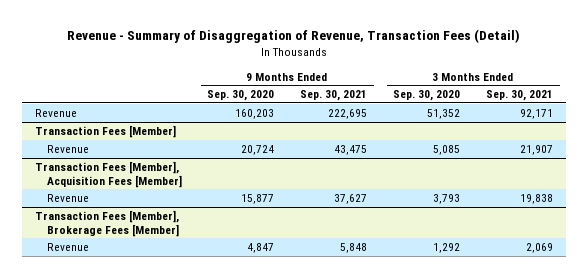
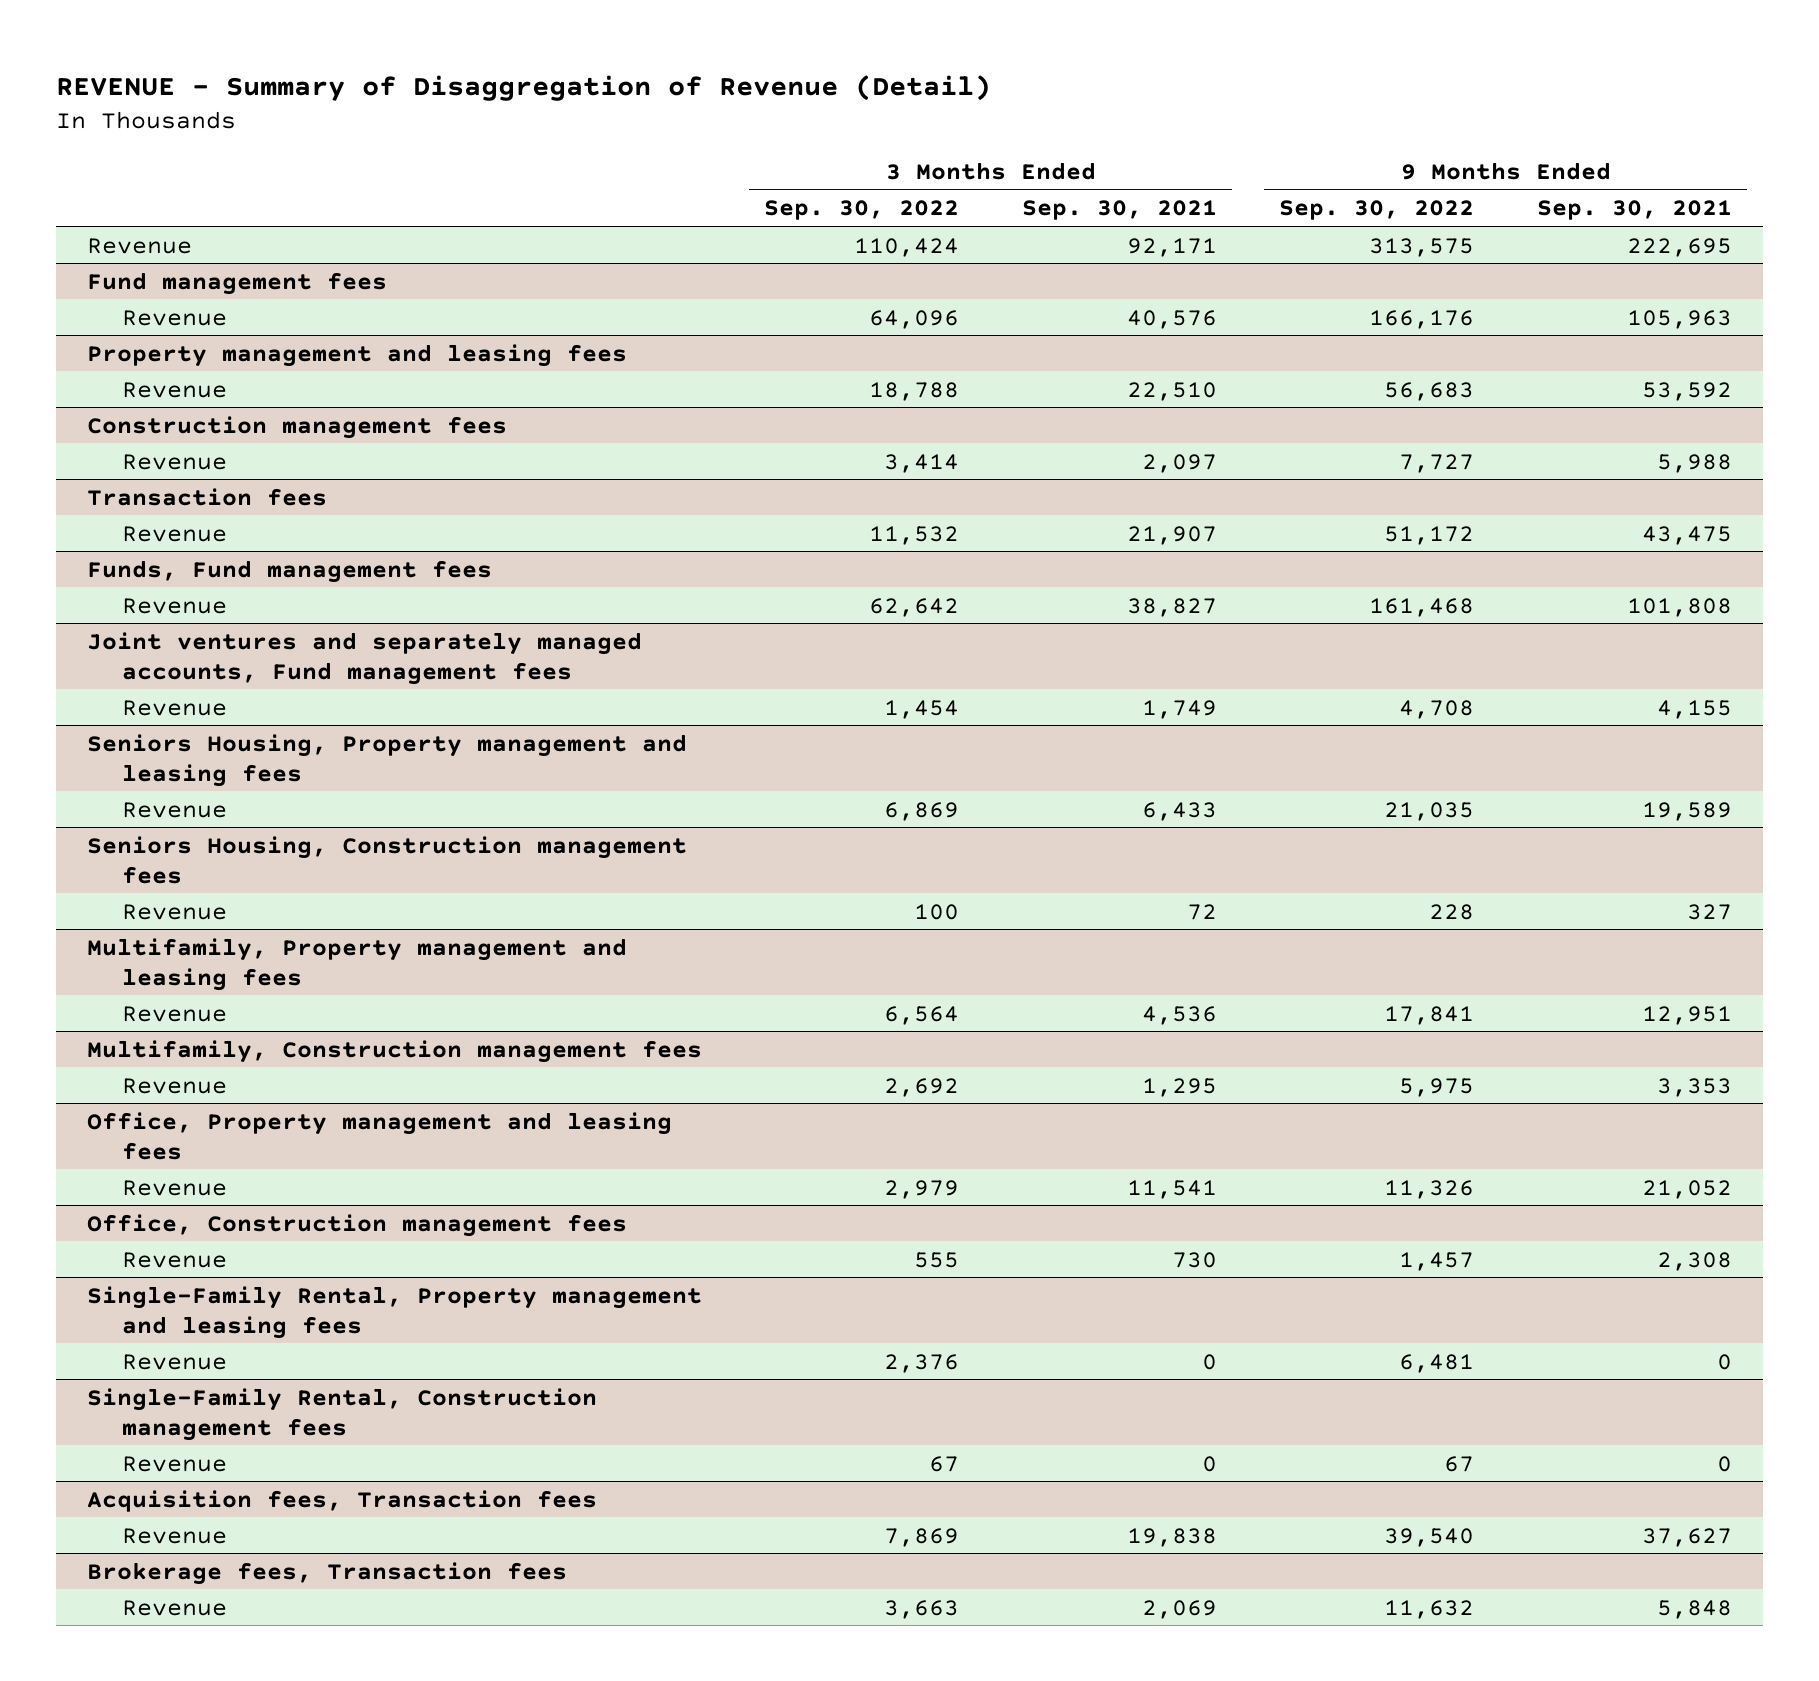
[67,29,521,44] Revenue - Summary of Disaggregation of Revenue, Transaction Fees (Detail) -> [55,74,991,101] REVENUE - Summary of Disaggregation of Revenue (Detail)
[207,90,275,102] Sep. 30, 2020 -> none
[393,90,461,102] Sep. 30, 2020 -> none
none -> [764,200,960,221] Sep. 30, 2022
none -> [1279,200,1475,221] Sep. 30, 2022
none -> [86,271,387,295] Fund management fees
none -> [121,309,227,326] Revenue
none -> [86,343,627,367] Property management and leasing fees
none -> [121,381,227,398] Revenue
none -> [86,415,507,439] Construction management fees
none -> [121,453,227,470] Revenue
[35,124,177,138] Transaction Fees [Member] -> [86,487,327,506] Transaction fees
none -> [86,559,492,583] Funds, Fund management fees
none -> [121,597,227,614] Revenue
none -> [86,631,642,685] Joint ventures and separately managed accounts, Fund management fees
none -> [121,699,227,716] Revenue
none -> [86,733,687,787] Seniors Housing, Property management and leasing fees
none -> [121,801,227,818] Revenue
none -> [86,835,687,884] Seniors Housing, Construction management fees
none -> [121,903,227,920] Revenue
none -> [86,937,627,991] Multifamily, Property management and leasing fees
none -> [121,1005,227,1022] Revenue
none -> [86,1039,702,1063] Multifamily, Construction management fees
none -> [121,1077,227,1094] Revenue
none -> [86,1111,672,1160] Office, Property management and leasing fees
none -> [121,1179,227,1196] Revenue
none -> [86,1213,627,1237] Office, Construction management fees
none -> [121,1251,227,1268] Revenue
none -> [86,1285,702,1339] Single-Family Rental, Property management and leasing fees
none -> [121,1353,227,1370] Revenue
none -> [86,1387,597,1441] Single-Family Rental, Construction management fees
none -> [121,1455,227,1472] Revenue
[35,160,182,188] Transaction Fees [Member], Acquisition Fees [Member] -> [86,1489,597,1512] Acquisition fees, Transaction fees
[35,209,180,237] Transaction Fees [Member], Brokerage Fees [Member] -> [86,1561,567,1585] Brokerage fees, Transaction fees

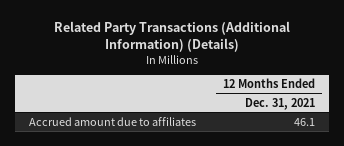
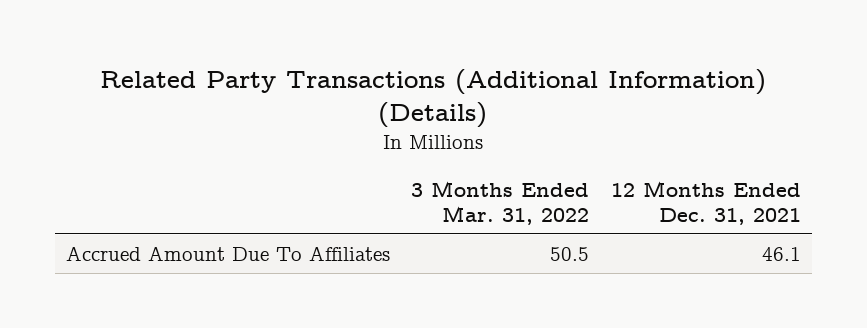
none -> [411,180,590,226] 3 Months Ended Mar. 31, 2022
[28,117,196,127] Accrued amount due to affiliates -> [66,246,391,262] Accrued Amount Due To Affiliates

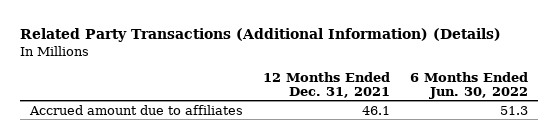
[411,180,590,226] 3 Months Ended Mar. 31, 2022 -> none
none -> [409,71,528,99] 6 Months Ended Jun. 30, 2022
[66,246,391,262] Accrued Amount Due To Affiliates -> [28,104,243,115] Accrued amount due to affiliates

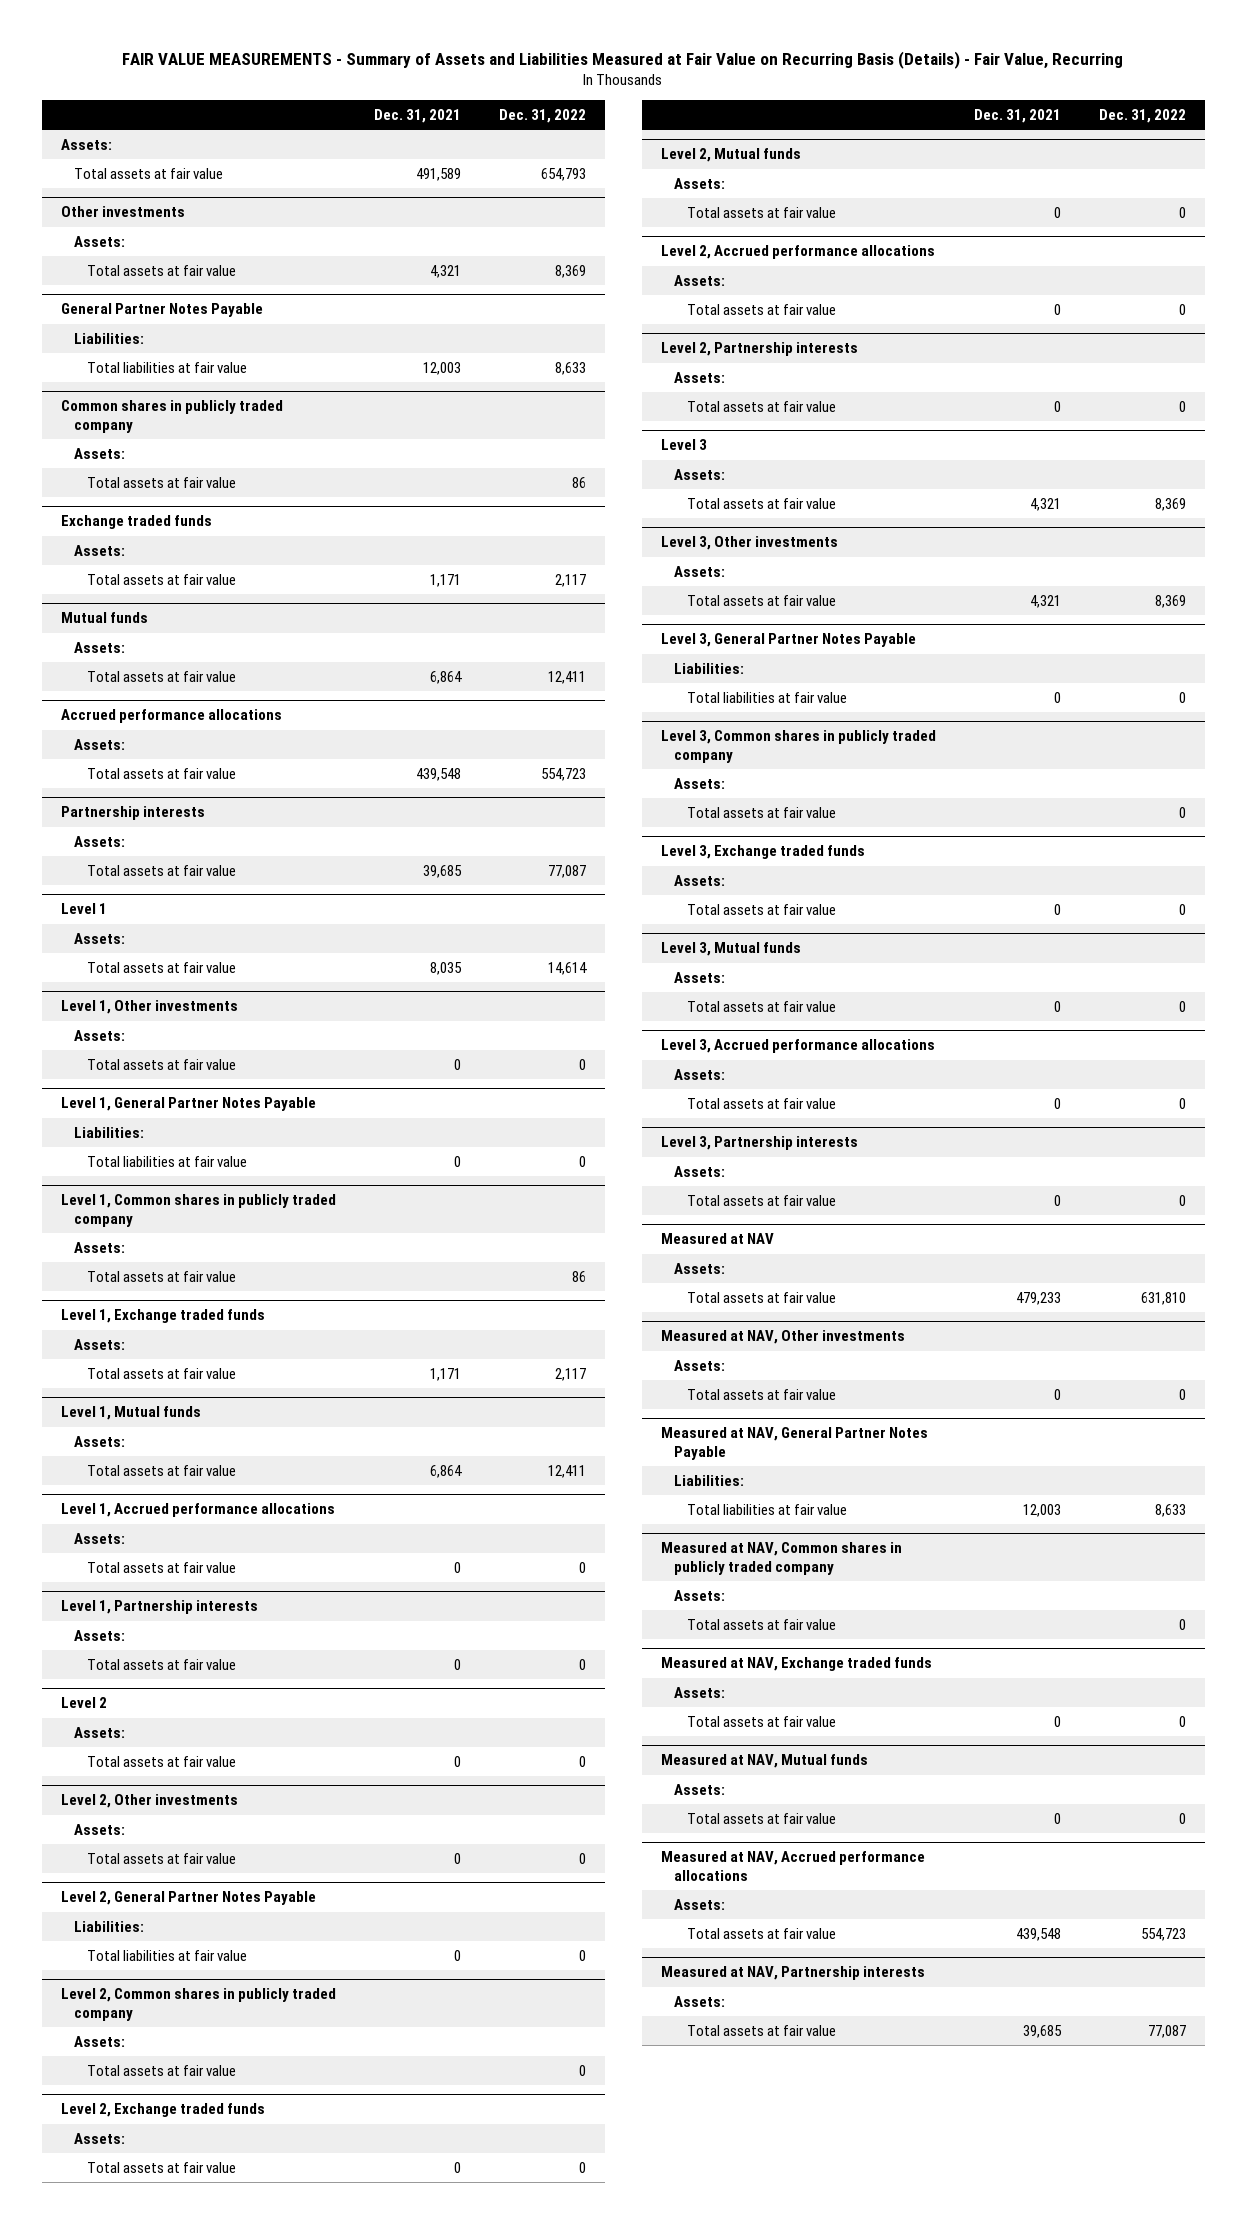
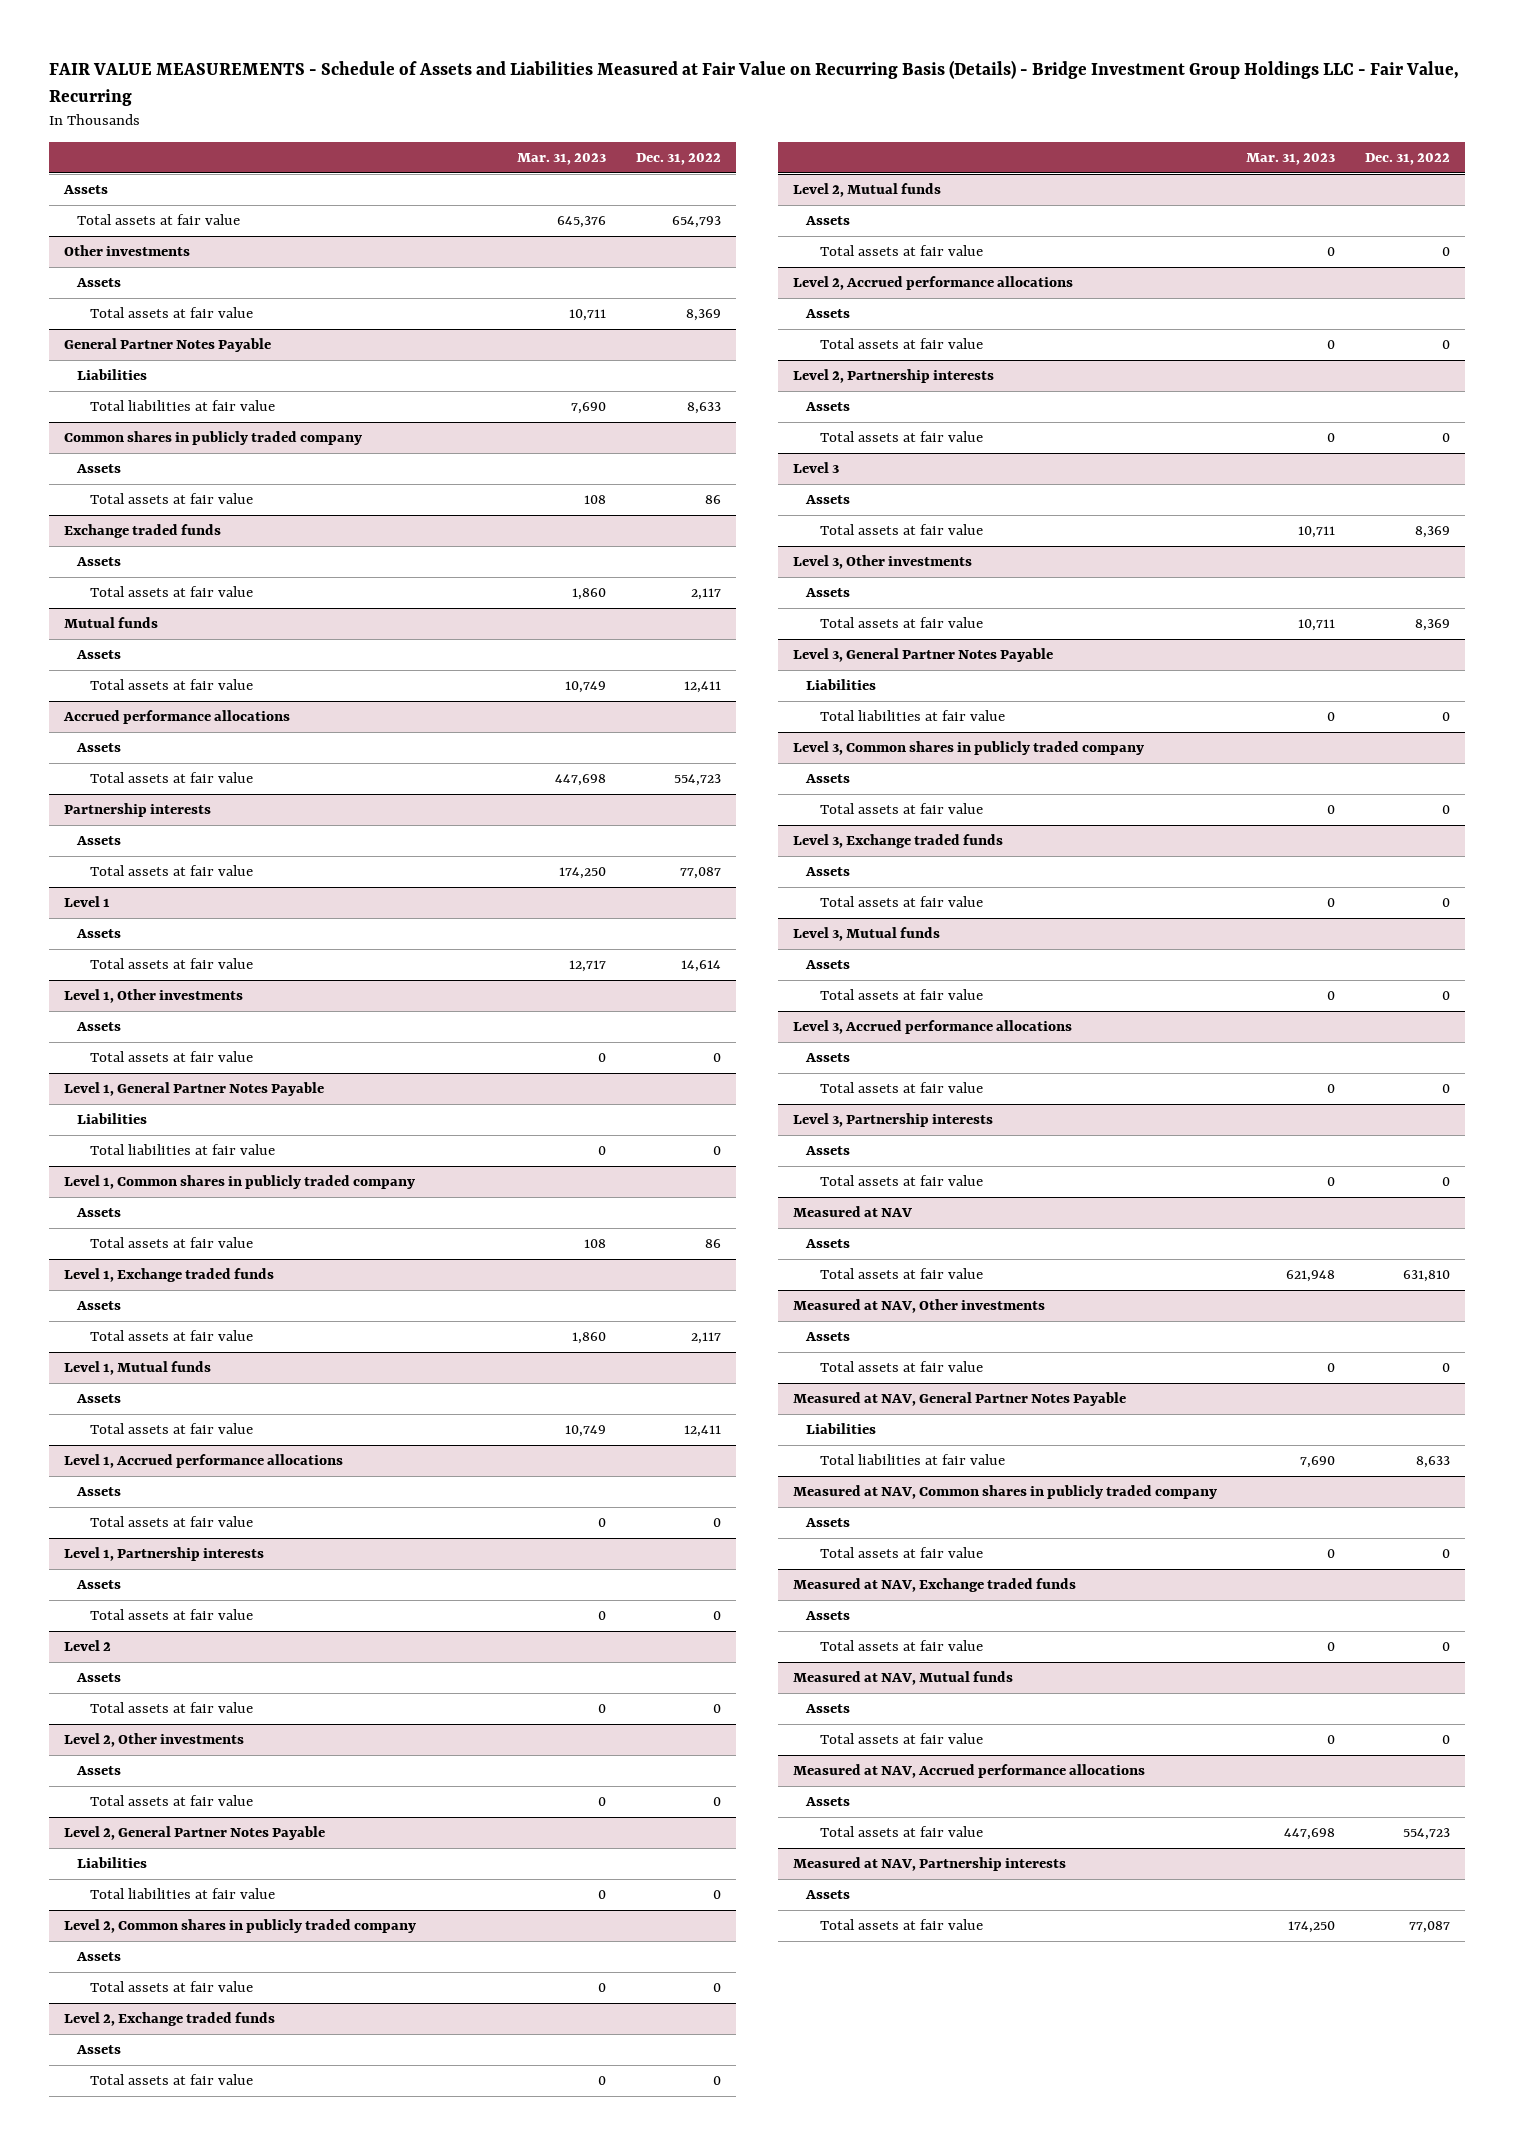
[122,50,1124,69] FAIR VALUE MEASUREMENTS - Summary of Assets and Liabilities Measured at Fair Value on Recurring Basis (Details) - Fair Value, Recurring -> [49,60,1460,106] FAIR VALUE MEASUREMENTS - Schedule of Assets and Liabilities Measured at Fair Value on Recurring Basis (Details) - Bridge Investment Group Holdings LLC - Fair Value, Recurring
[373,108,461,123] Dec. 31, 2021 -> none
none -> [517,153,607,166] Mar. 31, 2023
[60,138,112,150] Assets: -> [62,185,108,195] Assets
[73,235,125,247] Assets: -> [76,278,122,288] Assets
[73,332,144,344] Liabilities: -> [77,369,148,381] Liabilities
[73,447,125,459] Assets: -> [76,464,122,474] Assets
[73,544,125,556] Assets: -> [76,557,122,567] Assets
[73,641,125,653] Assets: -> [76,650,122,660] Assets
[73,738,125,750] Assets: -> [76,743,122,753] Assets
[73,835,125,847] Assets: -> [76,836,122,846] Assets
[73,932,125,944] Assets: -> [76,929,122,939] Assets
[73,1029,125,1041] Assets: -> [76,1022,122,1032] Assets
[73,1126,144,1138] Liabilities: -> [77,1113,148,1125] Liabilities
[73,1241,125,1253] Assets: -> [76,1208,122,1218] Assets
[73,1338,125,1350] Assets: -> [76,1301,122,1311] Assets
[73,1435,125,1447] Assets: -> [76,1394,122,1404] Assets
[73,1532,125,1544] Assets: -> [76,1487,122,1497] Assets
[73,1629,125,1641] Assets: -> [76,1580,122,1590] Assets
[73,1726,125,1738] Assets: -> [76,1673,122,1683] Assets
[73,1823,125,1835] Assets: -> [76,1766,122,1776] Assets
[73,1920,144,1932] Liabilities: -> [77,1857,148,1869] Liabilities
[73,2035,125,2047] Assets: -> [76,1952,122,1962] Assets
[73,2132,125,2144] Assets: -> [76,2045,122,2055] Assets
[673,177,725,189] Assets: -> [805,216,851,226] Assets
[673,274,725,286] Assets: -> [805,309,851,319] Assets
[673,371,725,383] Assets: -> [805,402,851,412] Assets
[673,468,725,480] Assets: -> [805,495,851,505] Assets
[673,565,725,577] Assets: -> [805,588,851,598] Assets
[673,662,744,674] Liabilities: -> [806,679,877,691] Liabilities
[673,777,725,789] Assets: -> [805,774,851,784] Assets
[673,874,725,886] Assets: -> [805,867,851,877] Assets
[673,971,725,983] Assets: -> [805,960,851,970] Assets
[673,1068,725,1080] Assets: -> [805,1053,851,1063] Assets
[673,1165,725,1177] Assets: -> [805,1146,851,1156] Assets
[673,1262,725,1274] Assets: -> [805,1239,851,1249] Assets
[673,1359,725,1371] Assets: -> [805,1332,851,1342] Assets
[673,1474,744,1486] Liabilities: -> [806,1423,877,1435] Liabilities
[673,1589,725,1601] Assets: -> [805,1518,851,1528] Assets
[673,1686,725,1698] Assets: -> [805,1611,851,1621] Assets
[673,1783,725,1795] Assets: -> [805,1704,851,1714] Assets
[673,1898,725,1910] Assets: -> [805,1797,851,1807] Assets
[673,1995,725,2007] Assets: -> [805,1890,851,1900] Assets

